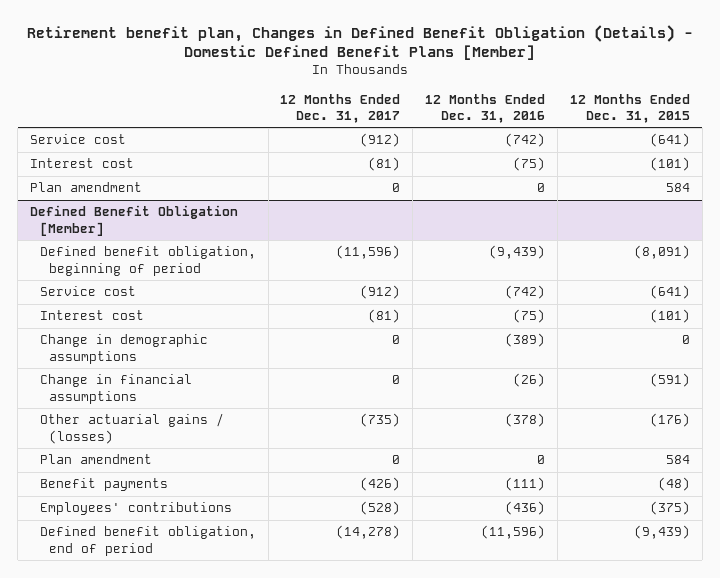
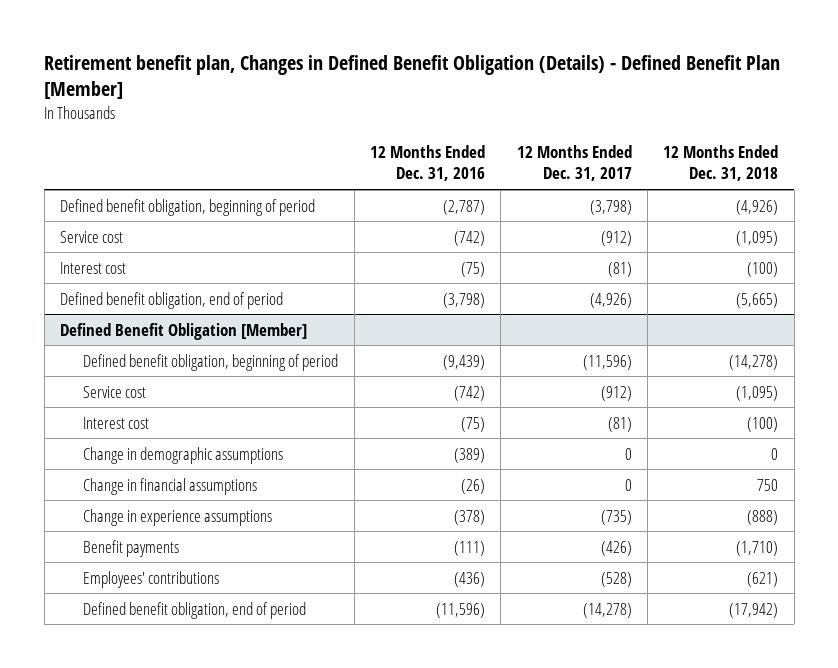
[27,24,694,61] Retirement benefit plan, Changes in Defined Benefit Obligation (Details) - Domestic Defined Benefit Plans [Member] -> [44,55,781,100] Retirement benefit plan, Changes in Defined Benefit Obligation (Details) - Defined Benefit Plan [Member]
[569,93,690,123] 12 Months Ended Dec. 31, 2015 -> none
none -> [663,144,779,182] 12 Months Ended Dec. 31, 2018
none -> [59,198,315,216] Defined benefit obligation, beginning of period
[30,182,143,193] Plan amendment -> none
none -> [59,291,283,309] Defined benefit obligation, end of period
[39,454,152,465] Plan amendment -> none
[39,413,224,444] Other actuarial gains / (losses) -> [83,508,273,526] Change in experience assumptions

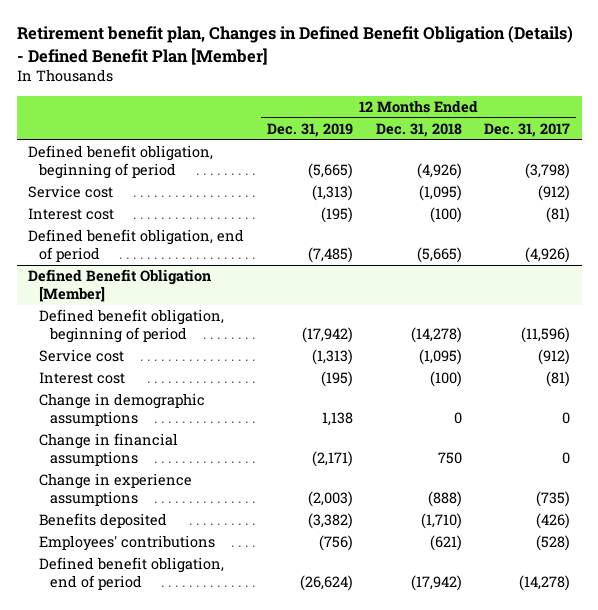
[370,144,486,182] 12 Months Ended Dec. 31, 2016 -> none
none -> [266,122,353,137] Dec. 31, 2019
[83,539,180,557] Benefit payments -> [39,513,168,529] Benefits deposited

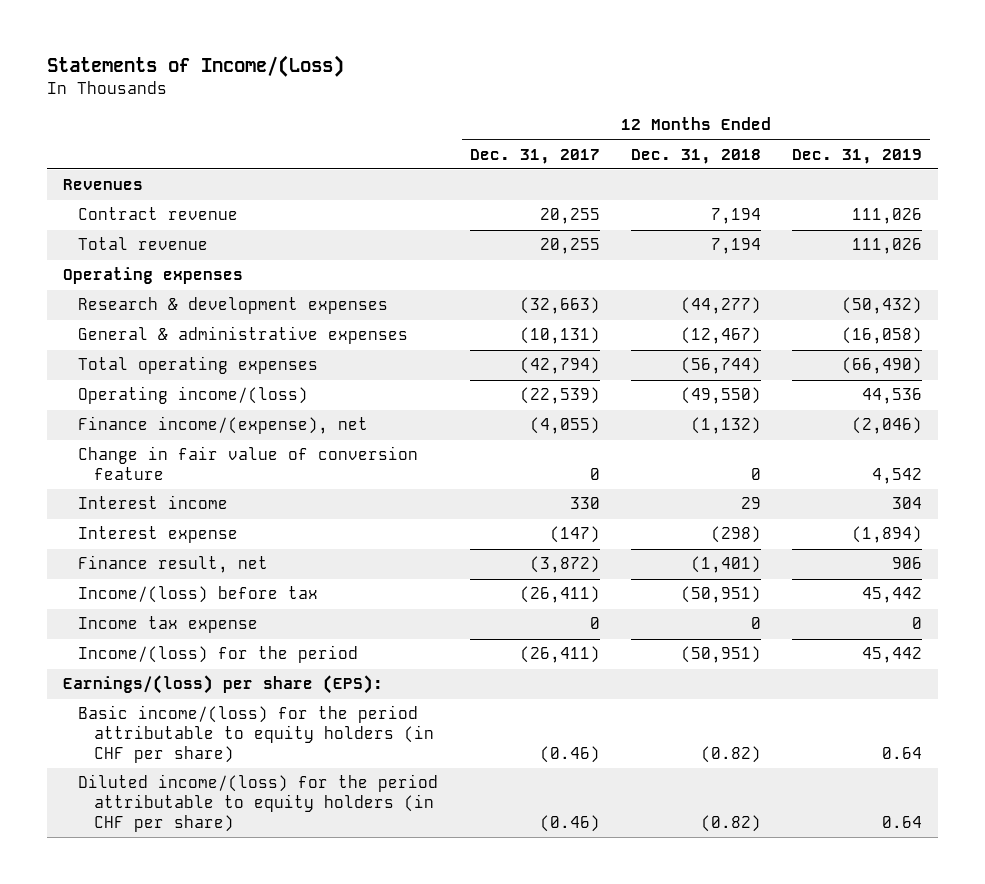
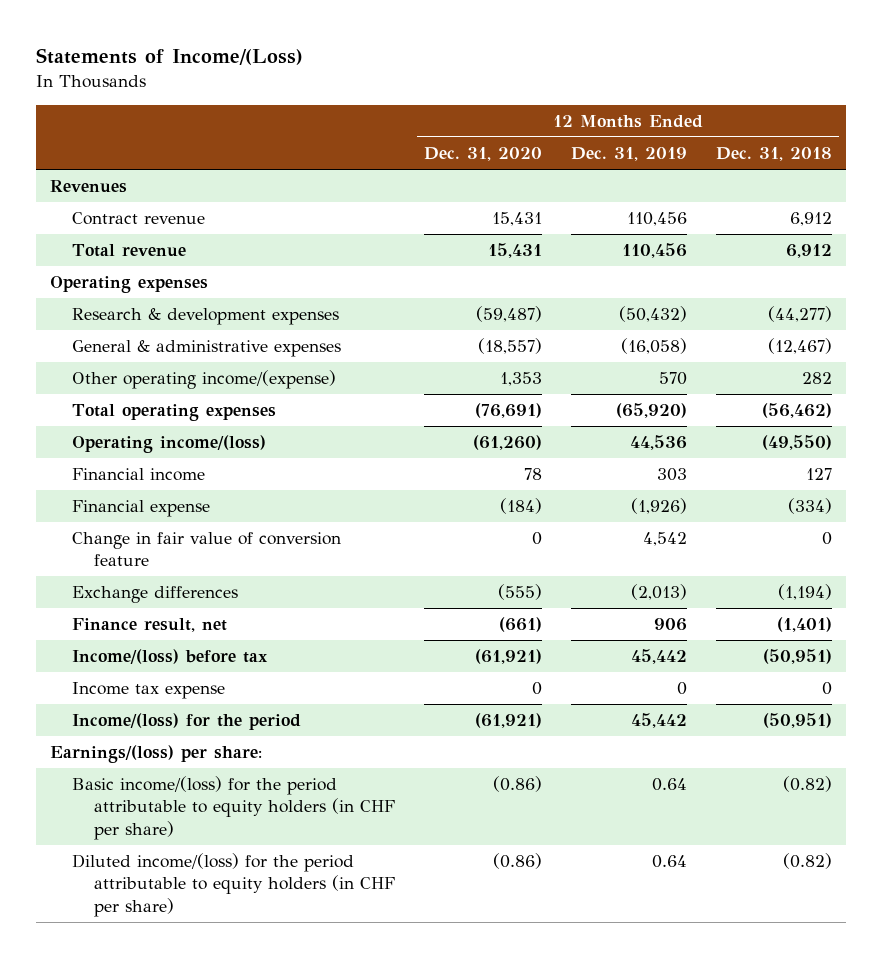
[469,148,600,164] Dec. 31, 2017 -> none
none -> [424,146,543,161] Dec. 31, 2020
[710,208,761,225] 7,194 -> [789,212,832,227] 6,912
[852,208,923,225] 111,026 -> [626,212,687,227] 110,456
[710,238,761,255] 7,194 -> [785,244,832,259] 6,912
[852,238,923,255] 111,026 -> [621,243,687,259] 110,456
none -> [72,370,337,390] Other operating income/(expense)
[680,357,761,375] (56,744) -> [761,403,832,419] (56,462)
[842,357,923,375] (66,490) -> [615,403,687,419] (65,920)
[78,416,369,435] Finance income/(expense), net -> none
none -> [72,468,206,482] Financial income
none -> [72,500,211,518] Financial expense
[78,495,229,510] Interest income -> none
[78,526,239,544] Interest expense -> none
none -> [72,586,239,604] Exchange differences
[62,675,383,695] Earnings/(loss) per share (EPS): -> [50,745,263,764] Earnings/(loss) per share:

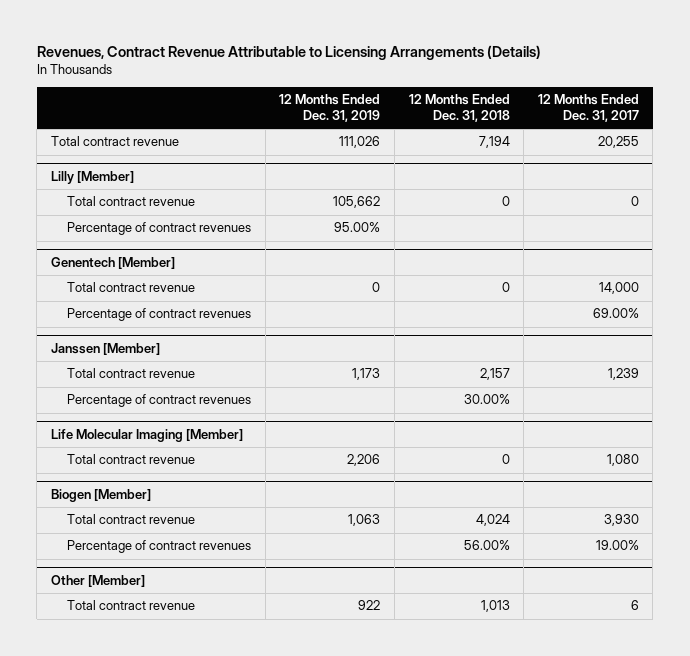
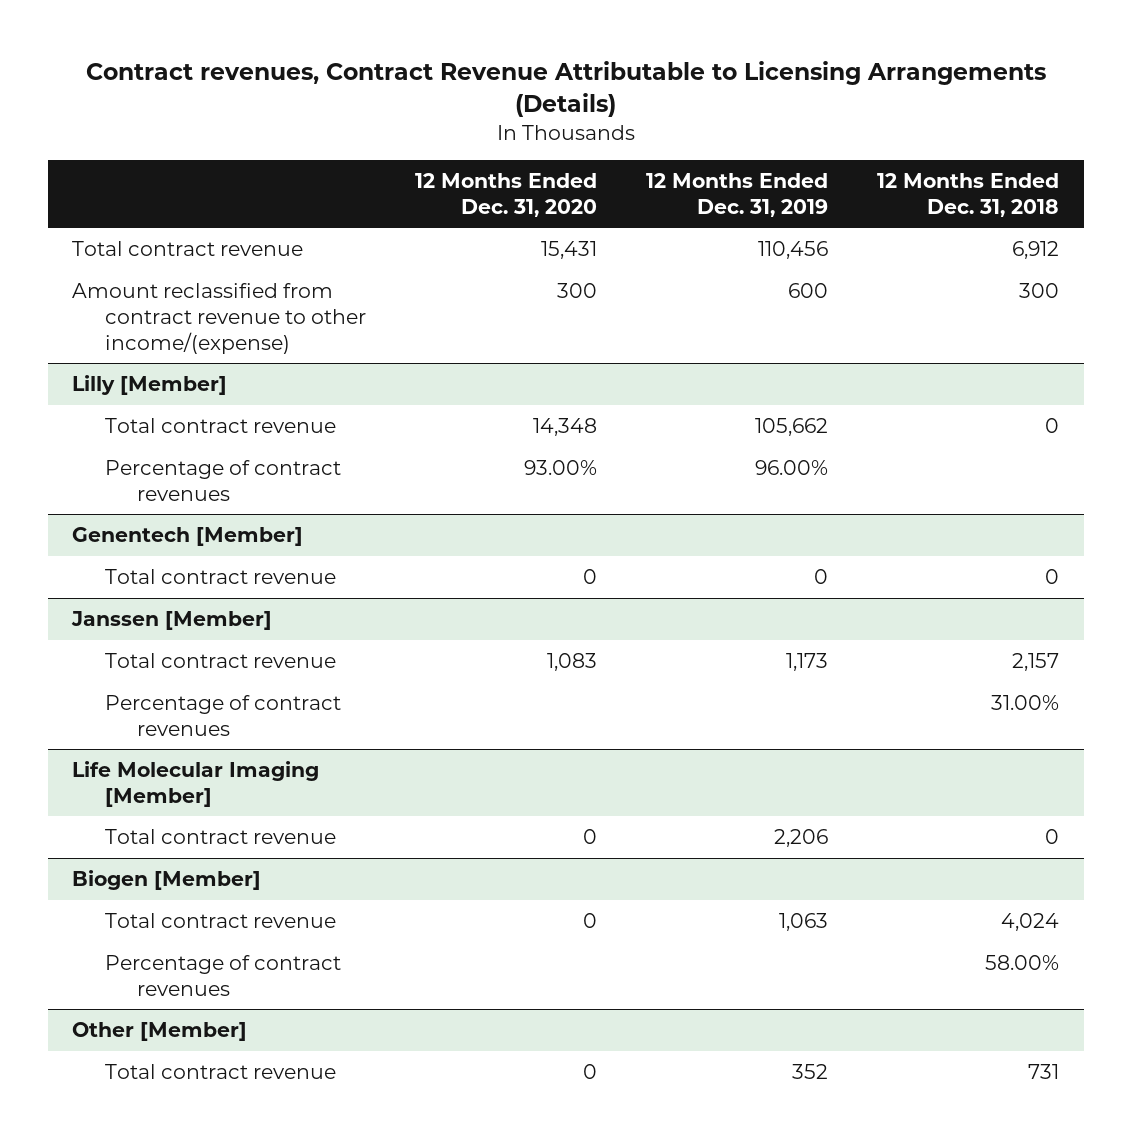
[36,44,541,60] Revenues, Contract Revenue Attributable to Licensing Arrangements (Details) -> [85,60,1046,117] Contract revenues, Contract Revenue Attributable to Licensing Arrangements (Details)
[537,94,639,123] 12 Months Ended Dec. 31, 2017 -> none
none -> [415,173,598,217] 12 Months Ended Dec. 31, 2020
[339,136,381,149] 111,026 -> [758,241,829,260] 110,456
[478,136,510,149] 7,194 -> [1012,241,1060,260] 6,912
none -> [72,283,366,354] Amount reclassified from contract revenue to other income/(expense)
[334,222,381,233] 95.00% -> [755,460,829,476] 96.00%
[67,308,252,322] Percentage of contract revenues -> none
[463,394,510,405] 30.00% -> [991,695,1060,711] 31.00%
[463,540,510,551] 56.00% -> [985,955,1060,971] 58.00%
[358,600,381,611] 922 -> [792,1064,829,1080] 352
[480,600,510,613] 1,013 -> [1028,1064,1060,1080] 731

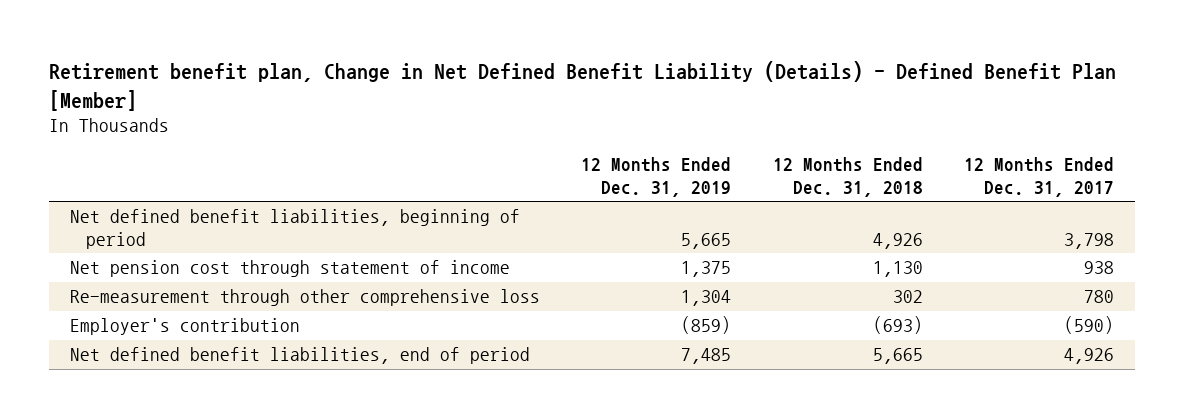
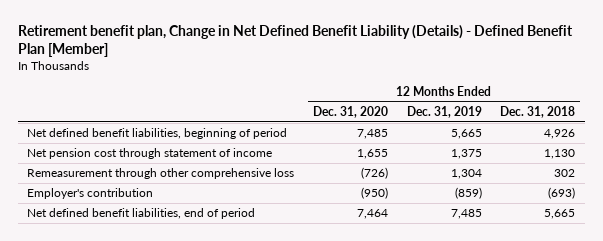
[964,157,1115,197] 12 Months Ended Dec. 31, 2017 -> none
none -> [312,105,388,118] Dec. 31, 2020
[69,289,540,307] Re-measurement through other comprehensive loss -> [27,168,295,180] Remeasurement through other comprehensive loss

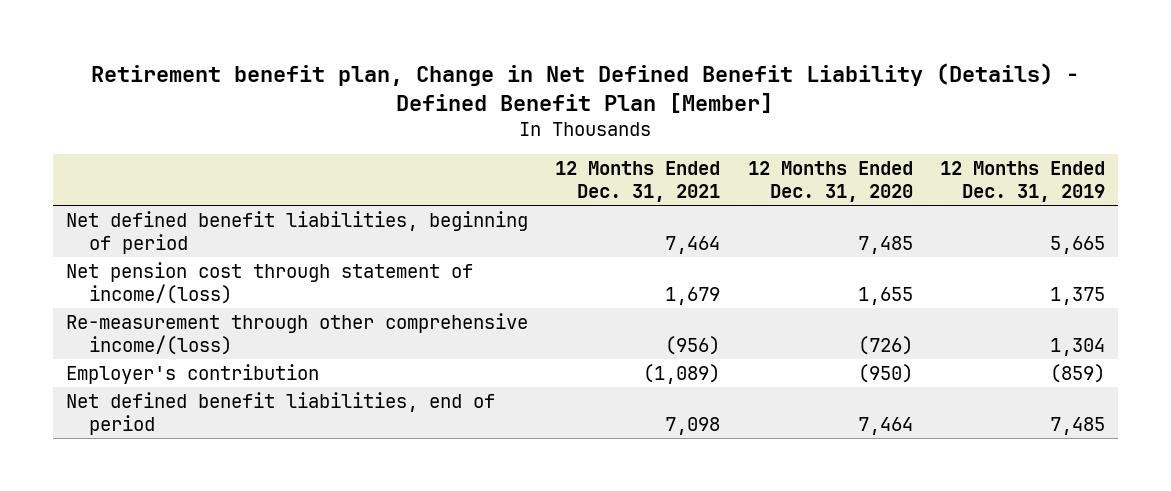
[500,105,576,118] Dec. 31, 2018 -> none
none -> [555,161,721,203] 12 Months Ended Dec. 31, 2021
[27,148,273,160] Net pension cost through statement of income -> [66,261,474,304] Net pension cost through statement of income/(loss)
[27,168,295,180] Remeasurement through other comprehensive loss -> [66,312,529,355] Re-measurement through other comprehensive income/(loss)

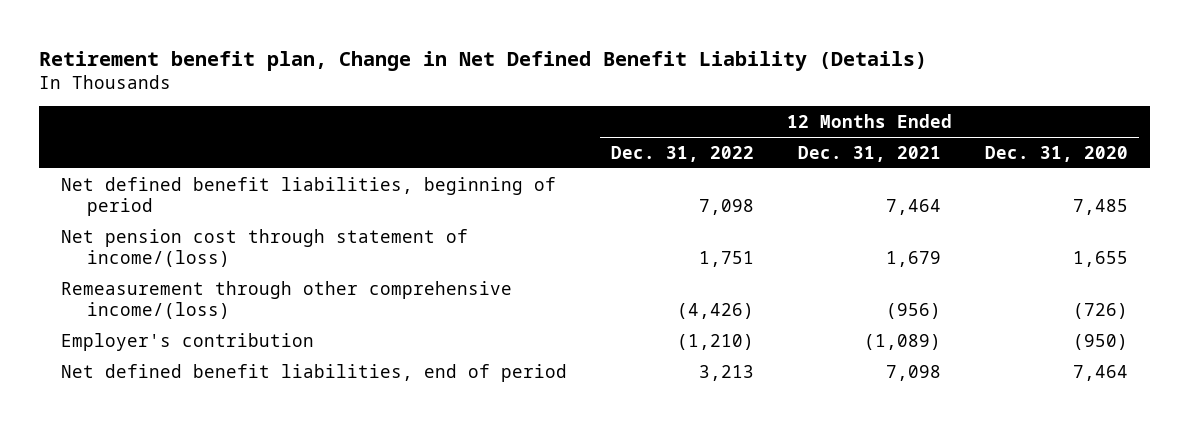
[91,62,1080,113] Retirement benefit plan, Change in Net Defined Benefit Liability (Details) - Defined Benefit Plan [Member] -> [39,50,928,71] Retirement benefit plan, Change in Net Defined Benefit Liability (Details)
[939,161,1105,203] 12 Months Ended Dec. 31, 2019 -> none
none -> [611,145,755,162] Dec. 31, 2022
[66,312,529,355] Re-measurement through other comprehensive income/(loss) -> [61,280,513,319] Remeasurement through other comprehensive income/(loss)

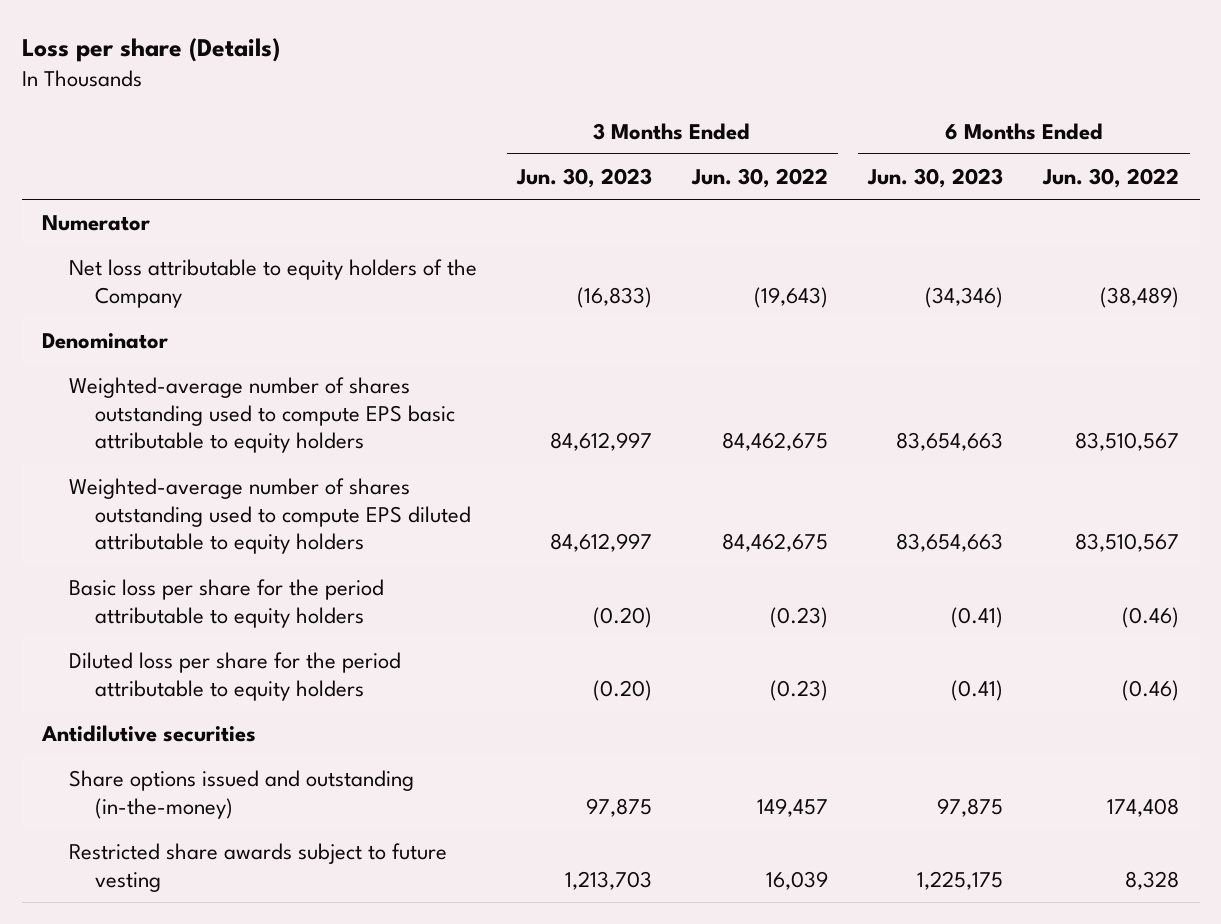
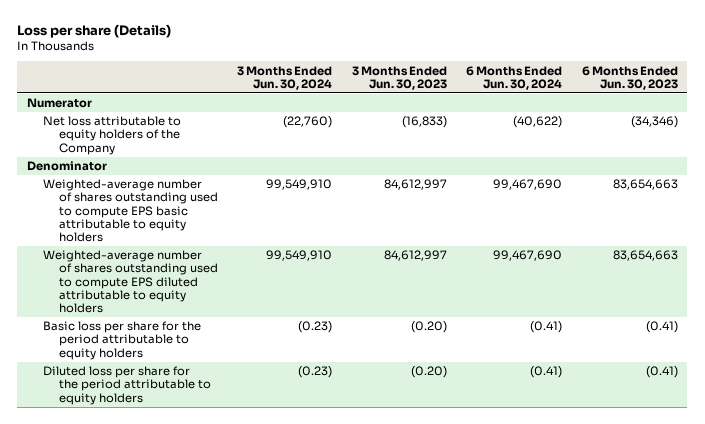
[691,167,829,188] Jun. 30, 2022 -> none
[1042,167,1180,188] Jun. 30, 2022 -> none
none -> [237,65,333,90] 3 Months Ended Jun. 30, 2024
none -> [466,65,563,90] 6 Months Ended Jun. 30, 2024
[40,724,256,742] Antidilutive securities -> none
[68,769,414,819] Share options issued and outstanding (in-the-money) -> none
[68,842,447,892] Restricted share awards subject to future vesting -> none

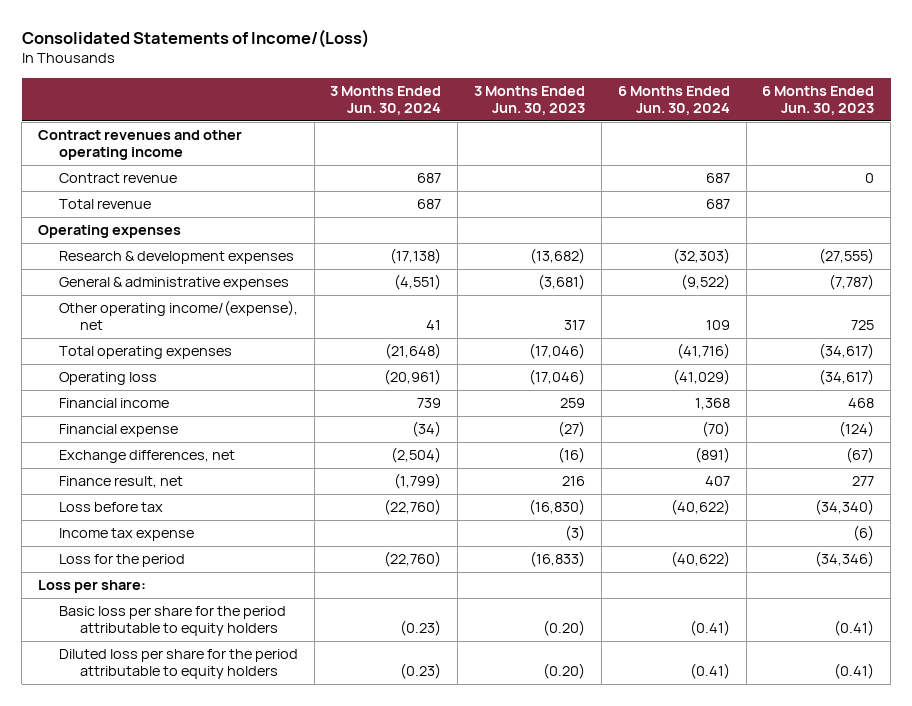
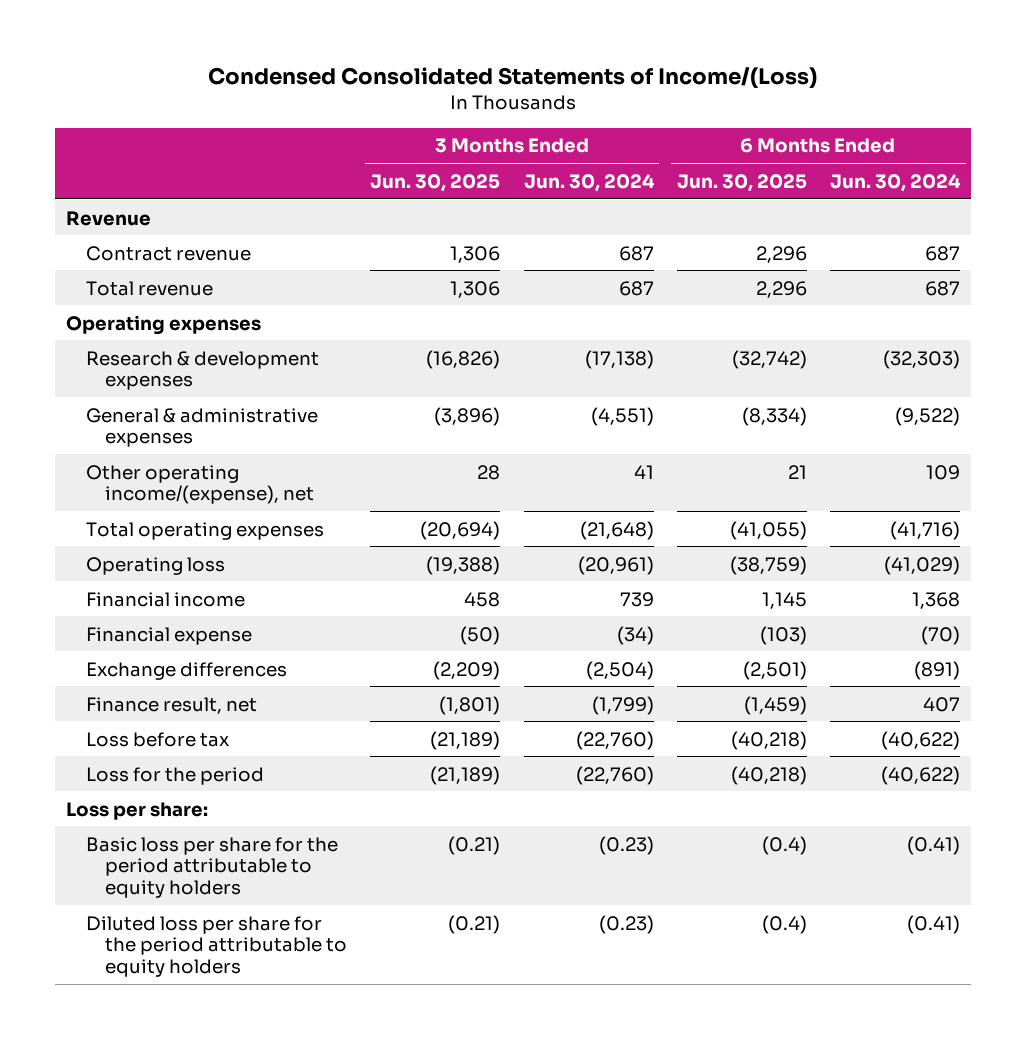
[21,28,369,48] Consolidated Statements of Income/(Loss) -> [207,66,817,88] Condensed Consolidated Statements of Income/(Loss)
[474,85,586,115] 3 Months Ended Jun. 30, 2023 -> none
[762,85,875,115] 6 Months Ended Jun. 30, 2023 -> none
none -> [370,173,501,192] Jun. 30, 2025
none -> [676,173,807,192] Jun. 30, 2025
[38,130,243,161] Contract revenues and other operating income -> [66,210,152,226] Revenue
[58,450,235,464] Exchange differences, net -> [85,661,287,680] Exchange differences
[58,528,194,542] Income tax expense -> none

